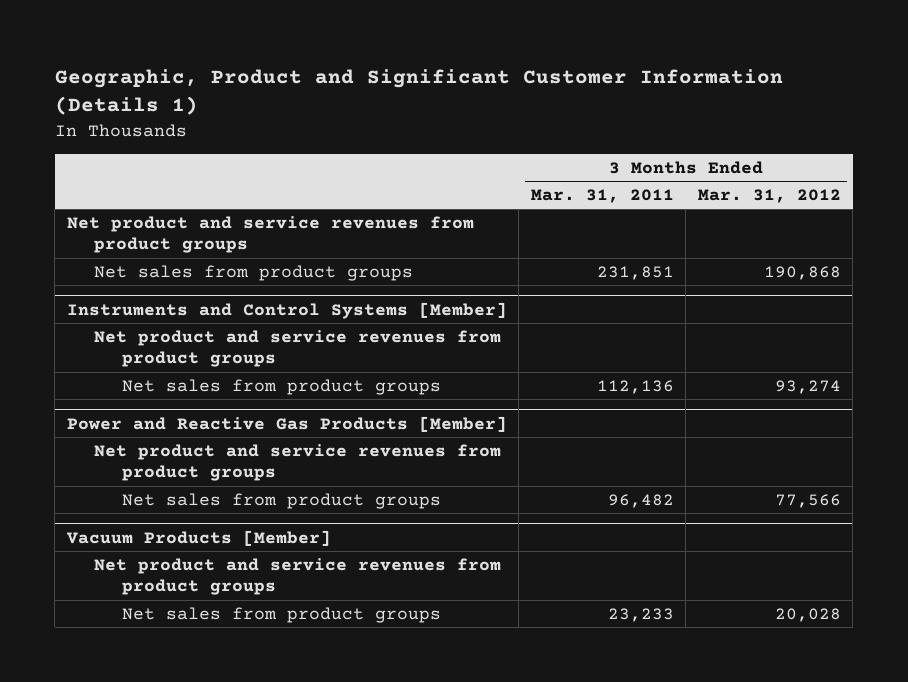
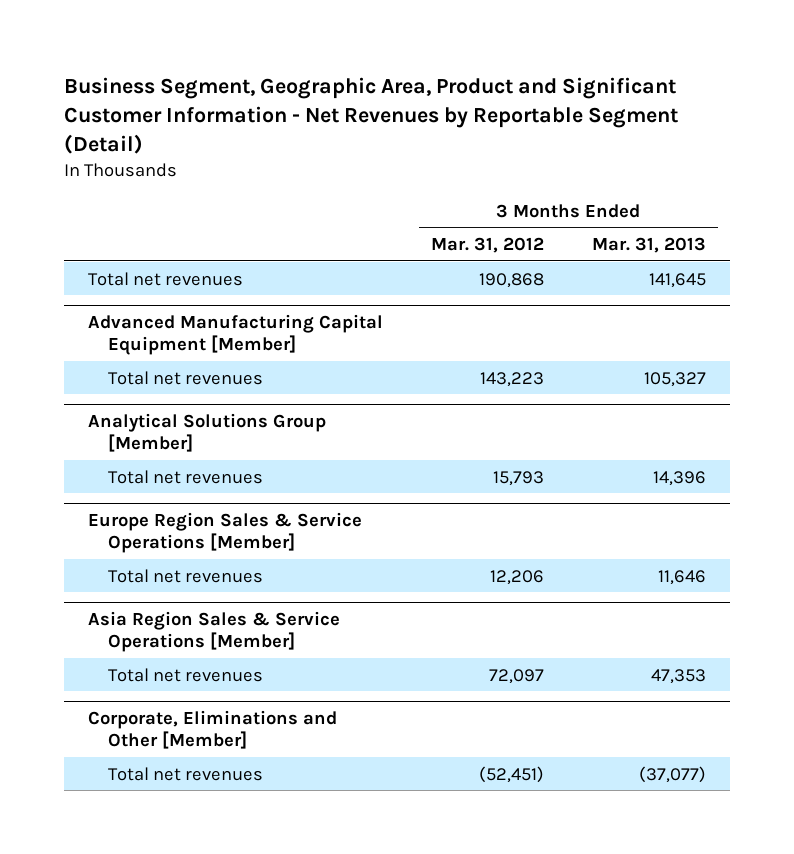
[54,69,783,116] Geographic, Product and Significant Customer Information (Details 1) -> [64,77,679,154] Business Segment, Geographic Area, Product and Significant Customer Information - Net Revenues by Reportable Segment (Detail)
[530,189,674,204] Mar. 31, 2011 -> none
none -> [591,237,706,254] Mar. 31, 2013
[66,215,474,254] Net product and service revenues from product groups -> none
[66,301,507,319] Instruments and Control Systems [Member] -> none
[94,329,502,368] Net product and service revenues from product groups -> none
[121,378,441,395] Net sales from product groups -> none
[66,415,507,432] Power and Reactive Gas Products [Member] -> none
[94,443,502,482] Net product and service revenues from product groups -> none
[121,492,441,509] Net sales from product groups -> none
[65,529,331,546] Vacuum Products [Member] -> none
[94,557,502,596] Net product and service revenues from product groups -> none
[121,606,441,623] Net sales from product groups -> none
[94,264,414,281] Net sales from product groups -> [88,271,244,286] Total net revenues
none -> [88,314,384,356] Advanced Manufacturing Capital Equipment [Member]
none -> [107,370,263,385] Total net revenues
none -> [88,413,327,453] Analytical Solutions Group [Member]
none -> [107,469,263,484] Total net revenues
none -> [88,512,363,554] Europe Region Sales & Service Operations [Member]
none -> [107,568,263,583] Total net revenues
none -> [88,611,341,653] Asia Region Sales & Service Operations [Member]
none -> [107,667,263,682] Total net revenues
none -> [88,710,338,750] Corporate, Eliminations and Other [Member]
none -> [107,766,263,781] Total net revenues

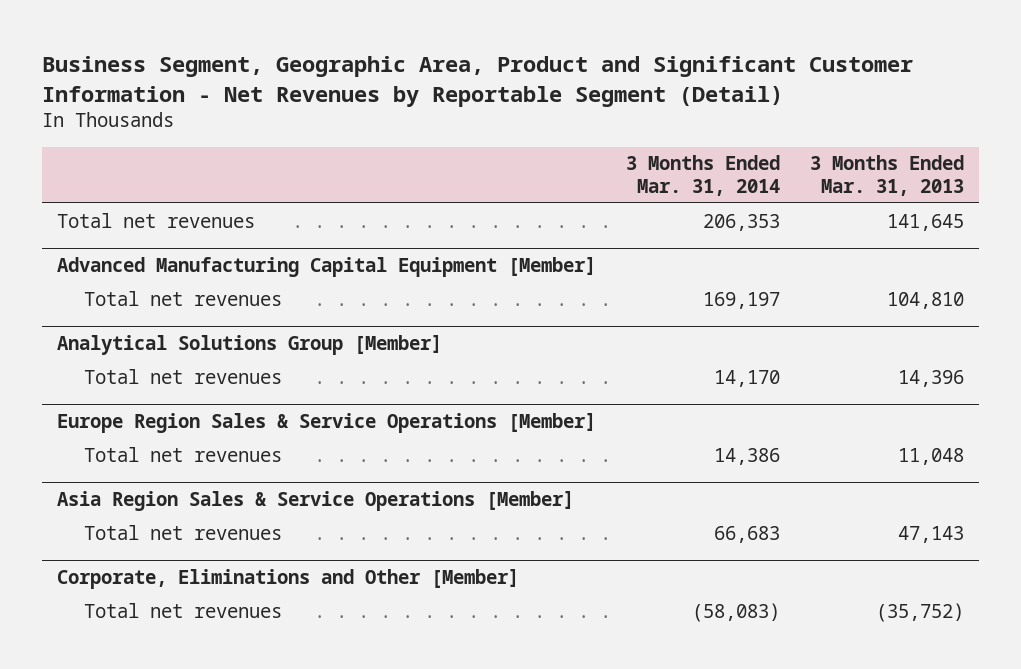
[430,237,544,254] Mar. 31, 2012 -> none
none -> [626,155,781,197] 3 Months Ended Mar. 31, 2014
[643,371,706,387] 105,327 -> [886,291,964,309] 104,810
[657,569,706,585] 11,646 -> [897,447,964,465] 11,048
[650,668,706,684] 47,353 -> [897,525,964,543] 47,143
[638,765,706,783] (37,077) -> [875,602,964,622] (35,752)

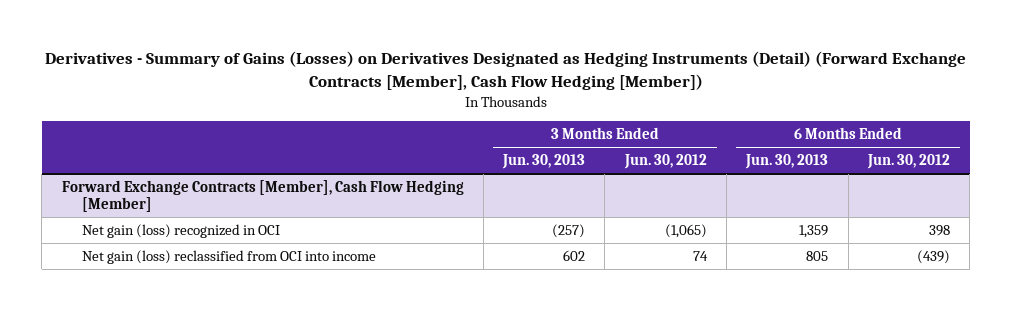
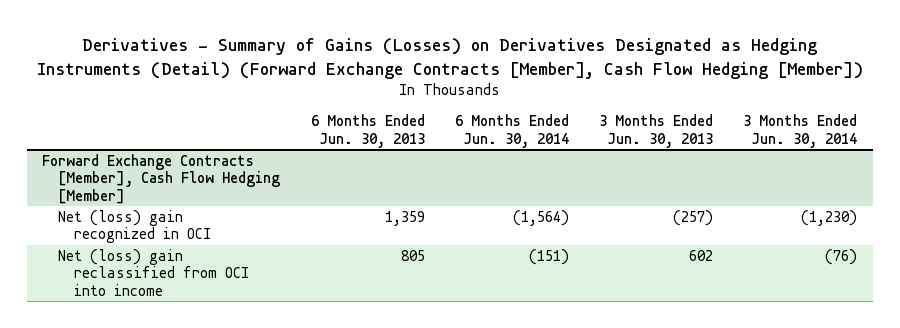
[623,154,707,170] Jun. 30, 2012 -> none
[866,154,950,170] Jun. 30, 2012 -> none
none -> [454,114,569,148] 6 Months Ended Jun. 30, 2014
none -> [743,114,858,148] 3 Months Ended Jun. 30, 2014
[82,224,281,239] Net gain (loss) recognized in OCI -> [58,209,212,244] Net (loss) gain recognized in OCI
[82,250,377,265] Net gain (loss) reclassified from OCI into income -> [58,248,250,297] Net (loss) gain reclassified from OCI into income

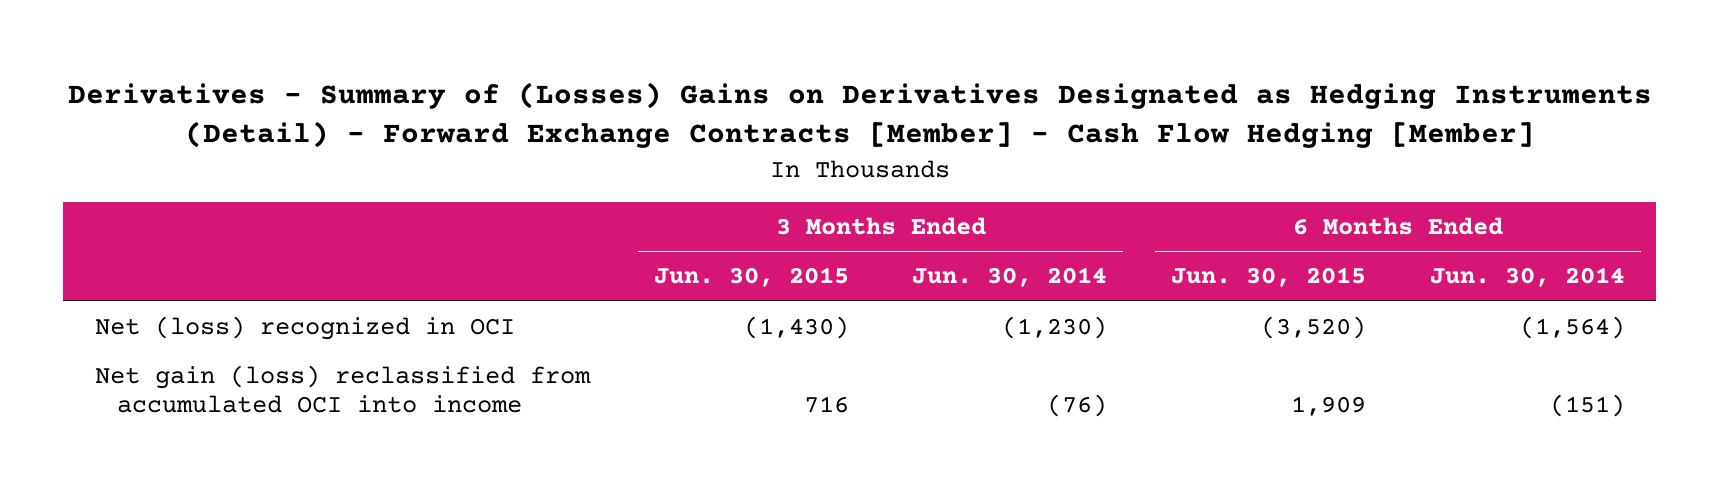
[36,37,863,79] Derivatives - Summary of Gains (Losses) on Derivatives Designated as Hedging Instruments (Detail) (Forward Exchange Contracts [Member], Cash Flow Hedging [Member]) -> [67,81,1652,149] Derivatives - Summary of (Losses) Gains on Derivatives Designated as Hedging Instruments (Detail) - Forward Exchange Contracts [Member] - Cash Flow Hedging [Member]
[310,114,425,148] 6 Months Ended Jun. 30, 2013 -> none
[599,114,714,148] 3 Months Ended Jun. 30, 2013 -> none
none -> [653,267,849,288] Jun. 30, 2015
none -> [1170,267,1366,288] Jun. 30, 2015
[42,153,281,205] Forward Exchange Contracts [Member], Cash Flow Hedging [Member] -> none
[58,209,212,244] Net (loss) gain recognized in OCI -> [95,316,516,341] Net (loss) recognized in OCI
[58,248,250,297] Net (loss) gain reclassified from OCI into income -> [95,365,592,414] Net gain (loss) reclassified from accumulated OCI into income

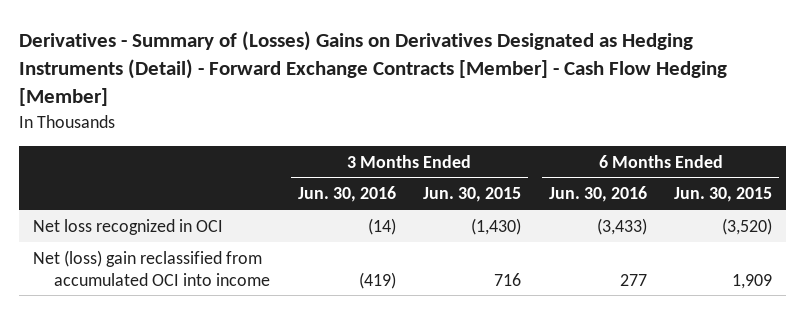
[912,267,1108,288] Jun. 30, 2014 -> none
[1429,267,1625,288] Jun. 30, 2014 -> none
none -> [297,186,396,203] Jun. 30, 2016
none -> [548,186,647,203] Jun. 30, 2016
[95,316,516,341] Net (loss) recognized in OCI -> [32,218,223,235] Net loss recognized in OCI
[95,365,592,414] Net gain (loss) reclassified from accumulated OCI into income -> [32,249,271,286] Net (loss) gain reclassified from accumulated OCI into income

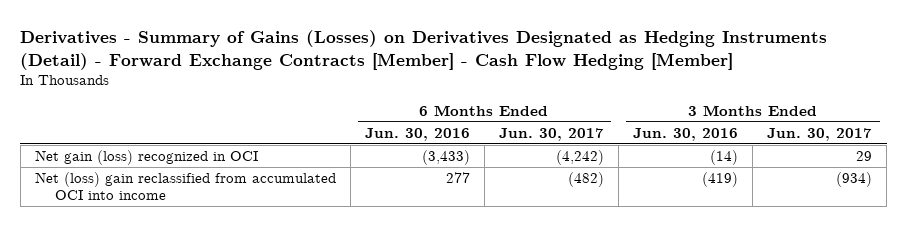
[18,31,727,107] Derivatives - Summary of (Losses) Gains on Derivatives Designated as Hedging Instruments (Detail) - Forward Exchange Contracts [Member] - Cash Flow Hedging [Member] -> [20,29,828,70] Derivatives - Summary of Gains (Losses) on Derivatives Designated as Hedging Instruments (Detail) - Forward Exchange Contracts [Member] - Cash Flow Hedging [Member]
[423,187,522,203] Jun. 30, 2015 -> none
[674,187,773,203] Jun. 30, 2015 -> none
none -> [499,127,605,141] Jun. 30, 2017
none -> [767,127,873,141] Jun. 30, 2017
[32,218,223,235] Net loss recognized in OCI -> [34,149,258,165] Net gain (loss) recognized in OCI

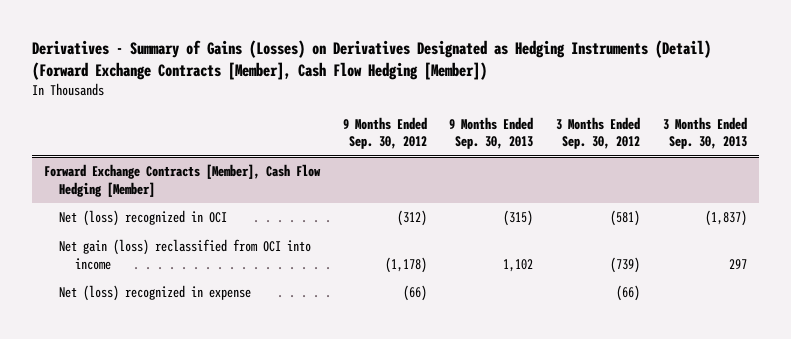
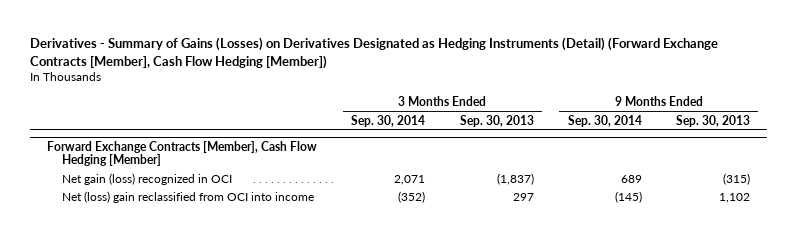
[342,116,427,150] 9 Months Ended Sep. 30, 2012 -> none
[556,116,641,150] 3 Months Ended Sep. 30, 2012 -> none
none -> [351,114,426,127] Sep. 30, 2014
none -> [567,114,642,127] Sep. 30, 2014
[59,285,252,302] Net (loss) recognized in expense -> none
[59,210,228,227] Net (loss) recognized in OCI -> [62,173,233,186] Net gain (loss) recognized in OCI
[59,239,312,271] Net gain (loss) reclassified from OCI into income -> [62,191,315,204] Net (loss) gain reclassified from OCI into income

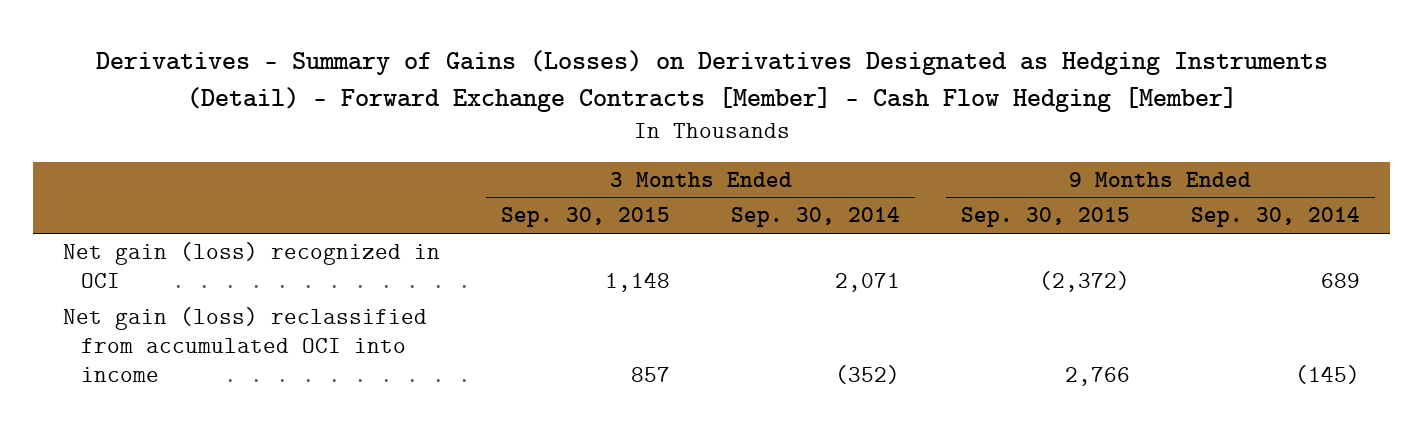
[30,37,719,69] Derivatives - Summary of Gains (Losses) on Derivatives Designated as Hedging Instruments (Detail) (Forward Exchange Contracts [Member], Cash Flow Hedging [Member]) -> [95,50,1328,113] Derivatives - Summary of Gains (Losses) on Derivatives Designated as Hedging Instruments (Detail) - Forward Exchange Contracts [Member] - Cash Flow Hedging [Member]
[459,114,534,127] Sep. 30, 2013 -> none
[675,114,750,127] Sep. 30, 2013 -> none
none -> [501,207,671,228] Sep. 30, 2015
none -> [961,207,1131,228] Sep. 30, 2015
[47,141,318,167] Forward Exchange Contracts [Member], Cash Flow Hedging [Member] -> none
[62,191,315,204] Net (loss) gain reclassified from OCI into income -> [63,307,428,382] Net gain (loss) reclassified from accumulated OCI into income

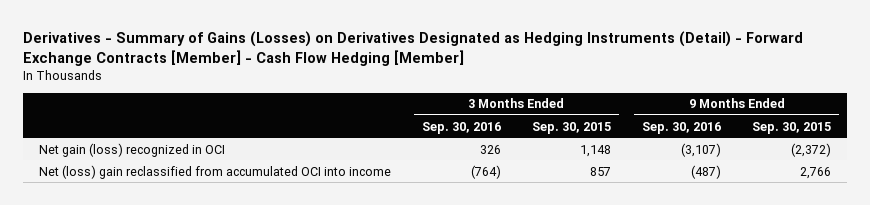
[731,207,901,228] Sep. 30, 2014 -> none
[1190,207,1360,228] Sep. 30, 2014 -> none
none -> [421,121,501,134] Sep. 30, 2016
none -> [642,121,722,134] Sep. 30, 2016
[63,307,428,382] Net gain (loss) reclassified from accumulated OCI into income -> [38,164,391,179] Net (loss) gain reclassified from accumulated OCI into income

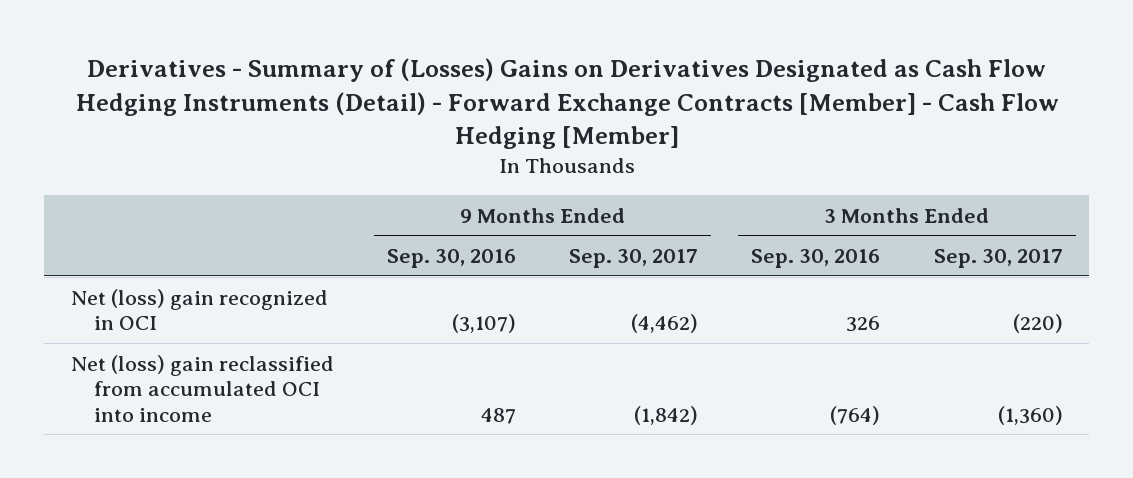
[23,31,804,66] Derivatives - Summary of Gains (Losses) on Derivatives Designated as Hedging Instruments (Detail) - Forward Exchange Contracts [Member] - Cash Flow Hedging [Member] -> [75,58,1059,150] Derivatives - Summary of (Losses) Gains on Derivatives Designated as Cash Flow Hedging Instruments (Detail) - Forward Exchange Contracts [Member] - Cash Flow Hedging [Member]
[531,121,611,134] Sep. 30, 2015 -> none
[752,121,832,134] Sep. 30, 2015 -> none
none -> [569,248,699,268] Sep. 30, 2017
none -> [933,248,1063,268] Sep. 30, 2017
[38,142,225,157] Net gain (loss) recognized in OCI -> [70,288,328,331] Net (loss) gain recognized in OCI
[691,164,722,179] (487) -> [480,407,516,424] 487

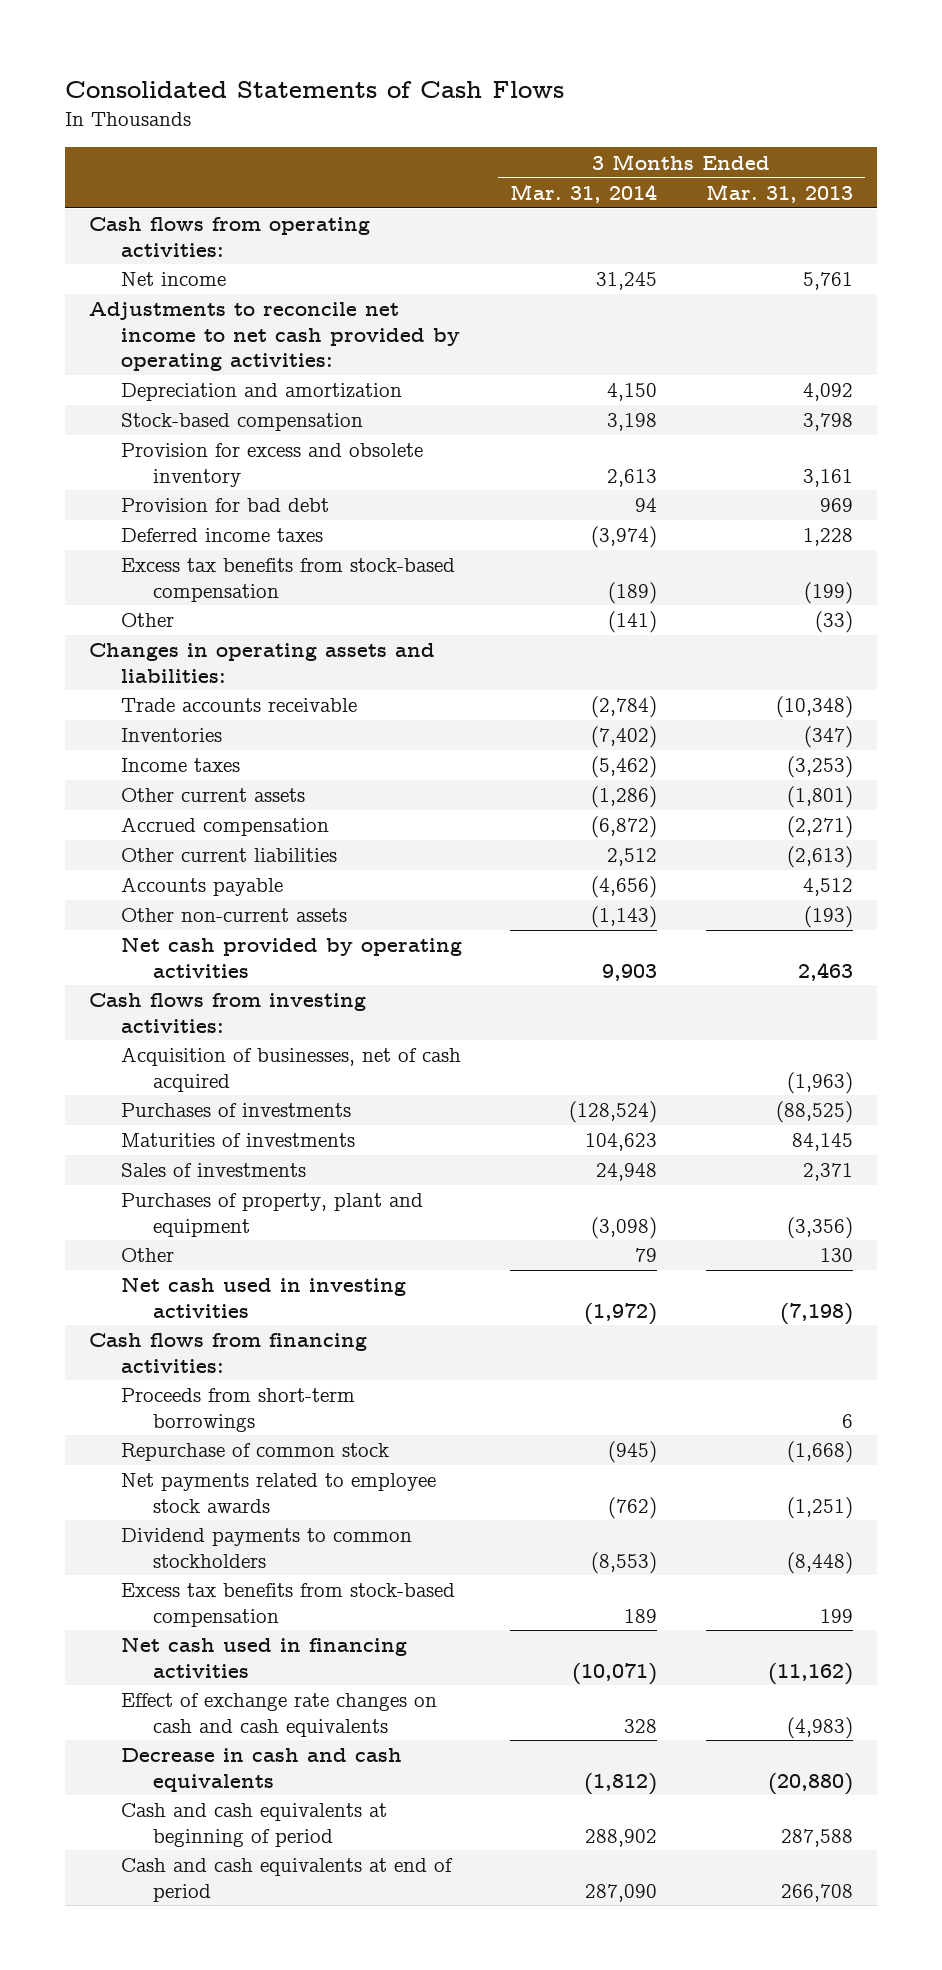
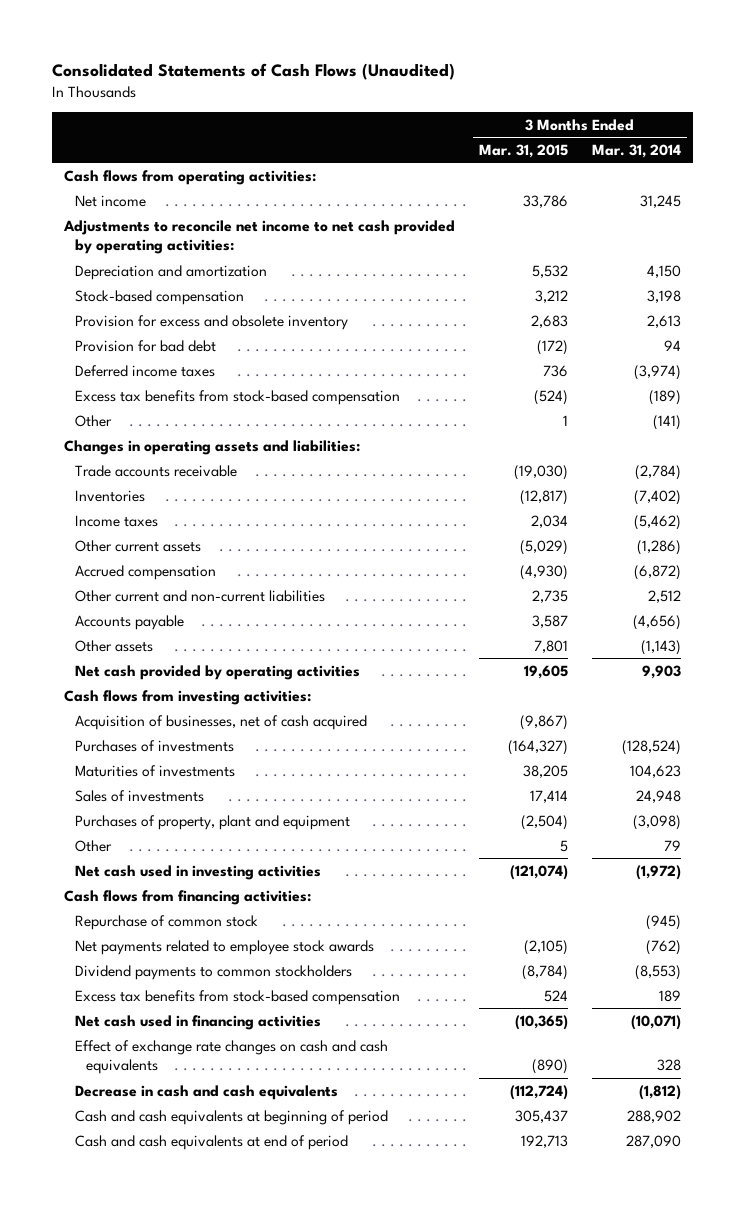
[64,80,564,98] Consolidated Statements of Cash Flows -> [52,63,456,81] Consolidated Statements of Cash Flows (Unaudited)
[705,183,853,203] Mar. 31, 2013 -> none
none -> [479,143,569,158] Mar. 31, 2015
[120,848,337,863] Other current liabilities -> [75,589,326,602] Other current and non-current liabilities
[120,908,347,923] Other non-current assets -> [75,639,154,652] Other assets
[120,1388,355,1432] Proceeds from short-term borrowings -> none

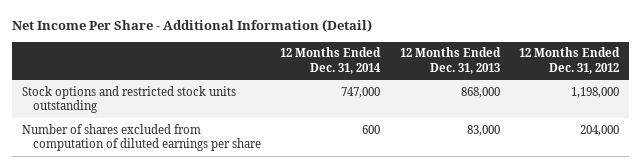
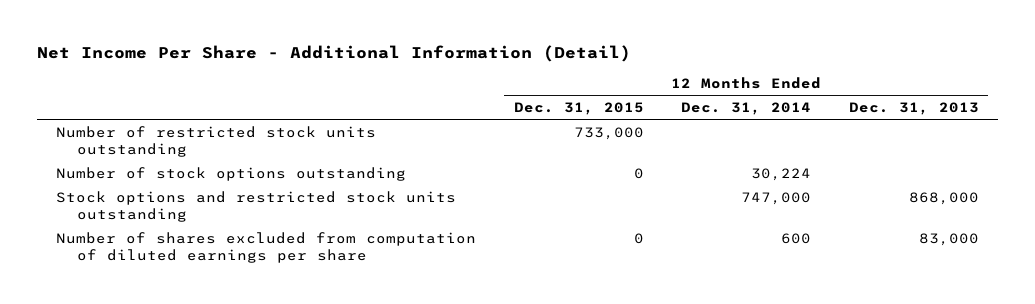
[519,47,621,74] 12 Months Ended Dec. 31, 2012 -> none
none -> [513,102,644,116] Dec. 31, 2015
none -> [56,125,377,157] Number of restricted stock units outstanding
none -> [56,166,407,181] Number of stock options outstanding

